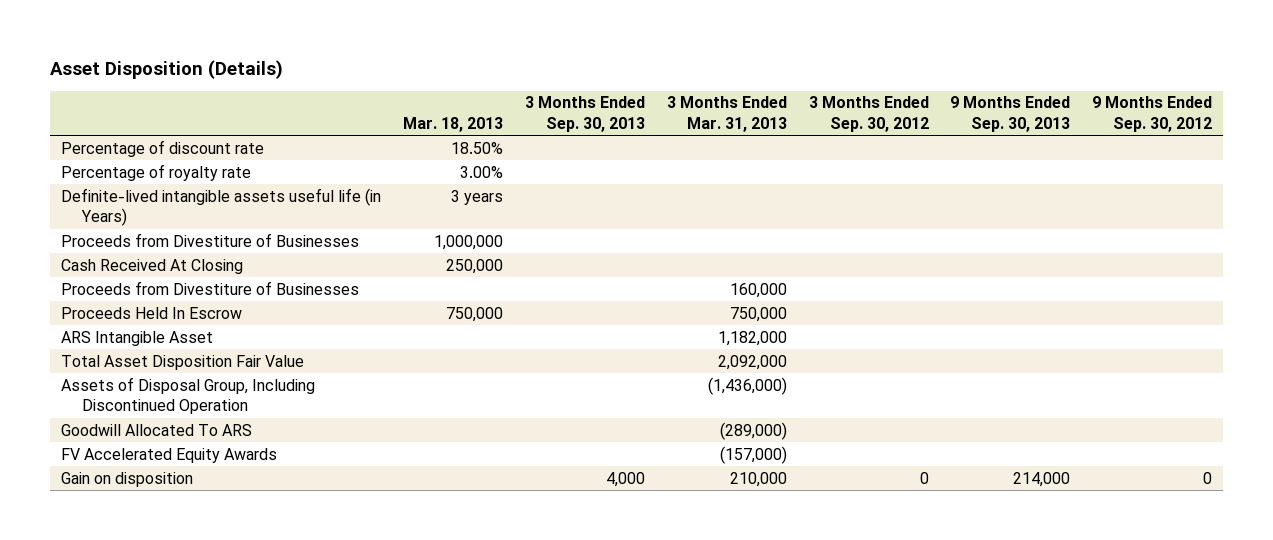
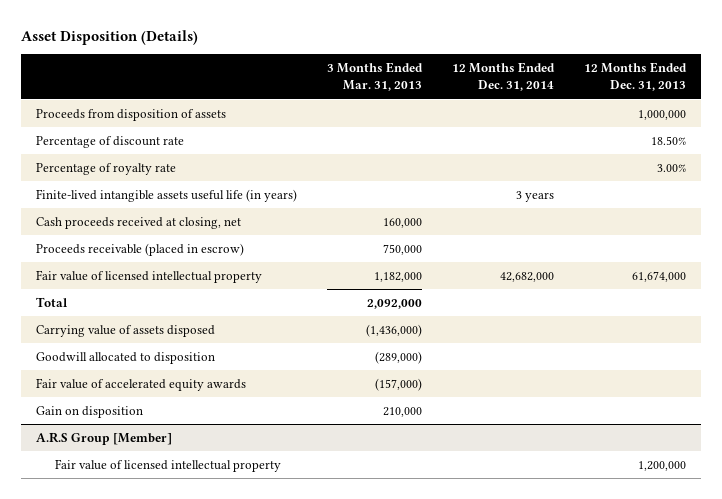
[402,116,503,132] Mar. 18, 2013 -> none
[524,96,645,132] 3 Months Ended Sep. 30, 2013 -> none
[808,96,929,132] 3 Months Ended Sep. 30, 2012 -> none
[950,96,1071,132] 9 Months Ended Sep. 30, 2013 -> none
[1092,96,1213,132] 9 Months Ended Sep. 30, 2012 -> none
none -> [451,62,555,92] 12 Months Ended Dec. 31, 2014
none -> [583,62,687,92] 12 Months Ended Dec. 31, 2013
none -> [35,108,226,121] Proceeds from disposition of assets
[60,232,359,247] Proceeds from Divestiture of Businesses -> none
[60,258,243,274] Cash Received At Closing -> none
[60,187,381,227] Definite-lived intangible assets useful life (in Years) -> [35,188,297,202] Finite-lived intangible assets useful life (in years)
[60,280,359,295] Proceeds from Divestiture of Businesses -> [35,216,241,229] Cash proceeds received at closing, net
[60,306,242,319] Proceeds Held In Escrow -> [35,242,244,256] Proceeds receivable (placed in escrow)
[60,330,213,346] ARS Intangible Asset -> [35,269,262,283] Fair value of licensed intellectual property
[60,354,304,370] Total Asset Disposition Fair Value -> [35,296,68,307] Total
[60,376,315,415] Assets of Disposal Group, Including Discontinued Operation -> [35,324,215,337] Carrying value of assets disposed
[60,423,252,436] Goodwill Allocated To ARS -> [35,351,215,364] Goodwill allocated to disposition
[60,447,277,463] FV Accelerated Equity Awards -> [35,377,246,391] Fair value of accelerated equity awards
none -> [35,431,172,445] A.R.S Group [Member]
none -> [55,458,282,472] Fair value of licensed intellectual property

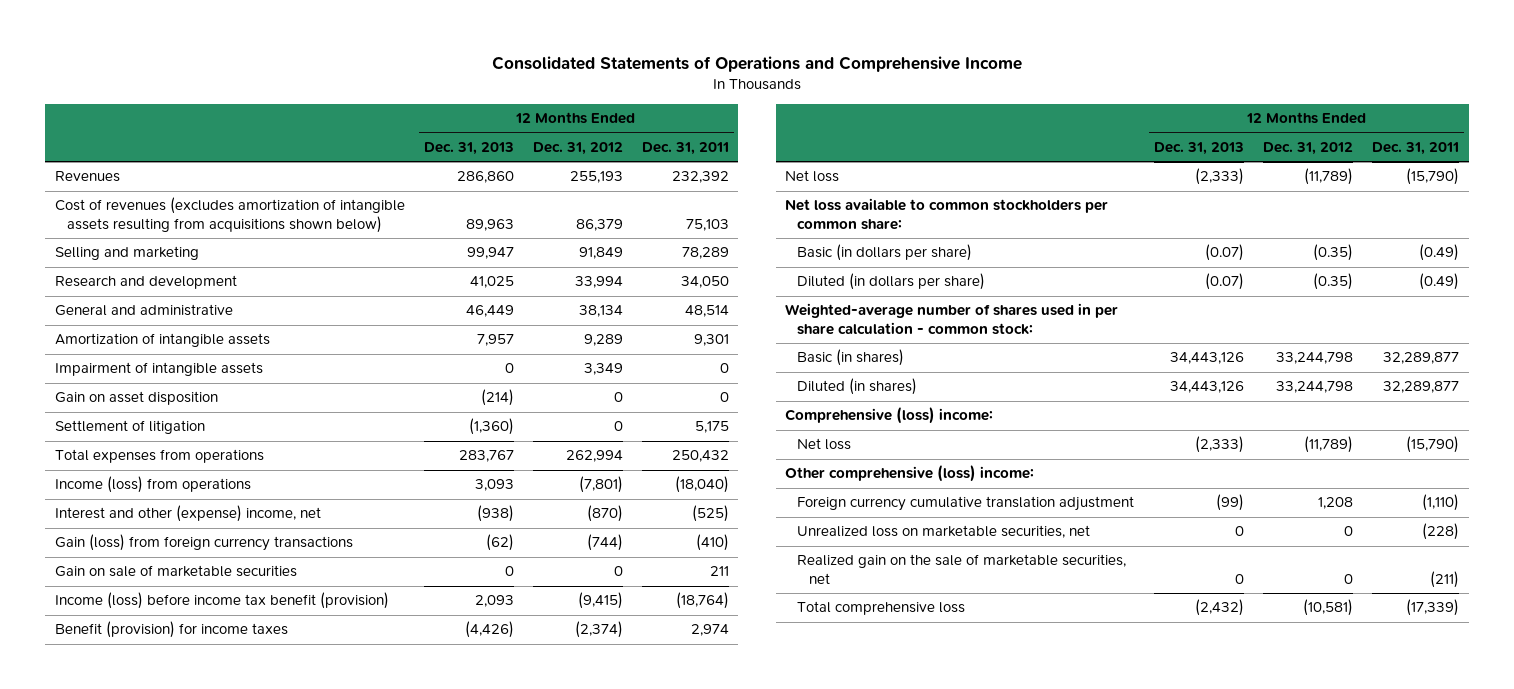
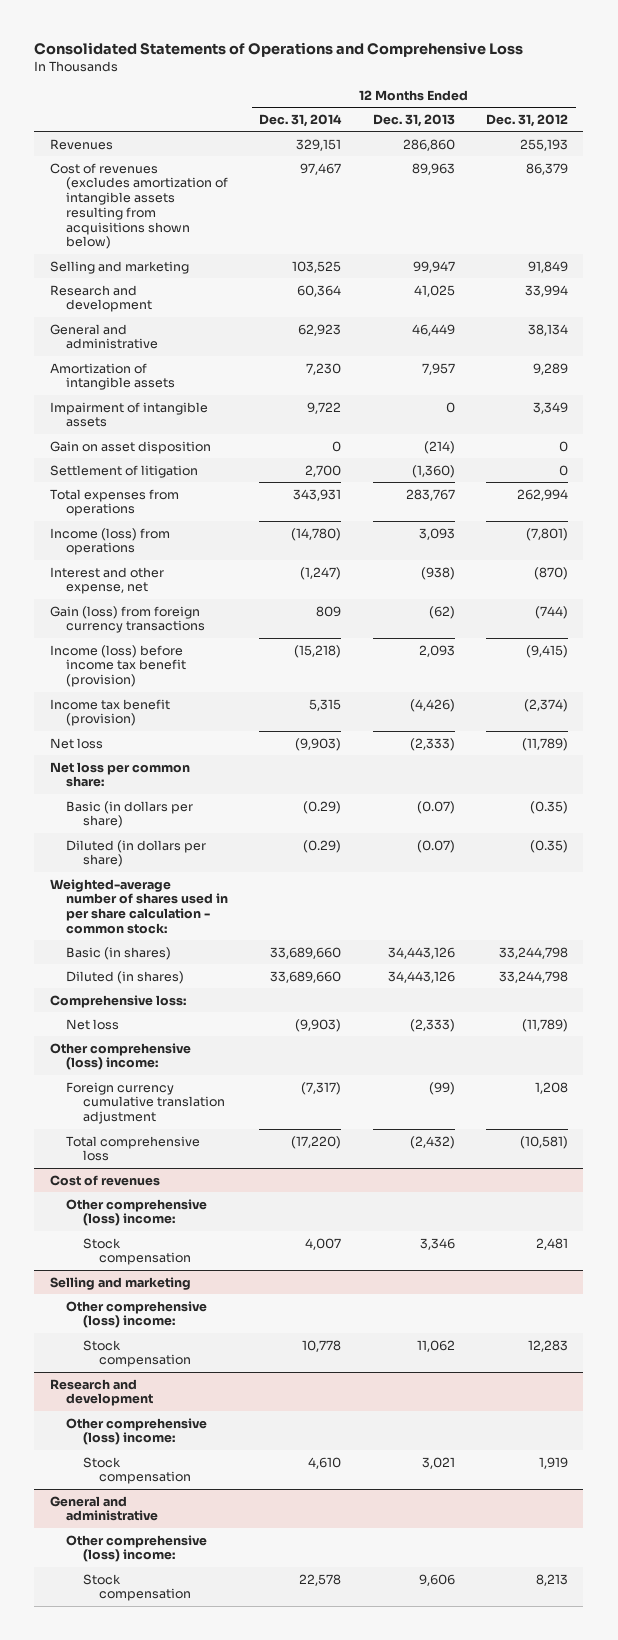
[492,55,1023,72] Consolidated Statements of Operations and Comprehensive Income -> [34,41,524,57] Consolidated Statements of Operations and Comprehensive Loss
[641,141,729,155] Dec. 31, 2011 -> none
none -> [259,114,343,128] Dec. 31, 2014
[54,505,321,523] Interest and other (expense) income, net -> [49,566,164,595] Interest and other expense, net
[54,565,297,578] Gain on sale of marketable securities -> none
[54,621,288,639] Benefit (provision) for income taxes -> [49,698,170,727] Income tax benefit (provision)
[785,198,1109,230] Net loss available to common stockholders per common share: -> [49,761,190,788] Net loss per common share:
[785,407,994,425] Comprehensive (loss) income: -> [49,994,186,1008] Comprehensive loss:
[797,525,1091,539] Unrealized loss on marketable securities, net -> none
[797,554,1127,584] Realized gain on the sale of marketable securities, net -> none
none -> [49,1174,160,1186] Cost of revenues
none -> [66,1198,208,1227] Other comprehensive (loss) income:
none -> [82,1237,192,1266] Stock compensation
none -> [49,1276,191,1290] Selling and marketing
none -> [66,1300,208,1329] Other comprehensive (loss) income:
none -> [82,1339,192,1368] Stock compensation
none -> [49,1378,154,1407] Research and development
none -> [66,1417,208,1446] Other comprehensive (loss) income:
none -> [82,1456,192,1485] Stock compensation
none -> [49,1495,159,1522] General and administrative
none -> [66,1534,208,1563] Other comprehensive (loss) income:
none -> [82,1573,192,1602] Stock compensation

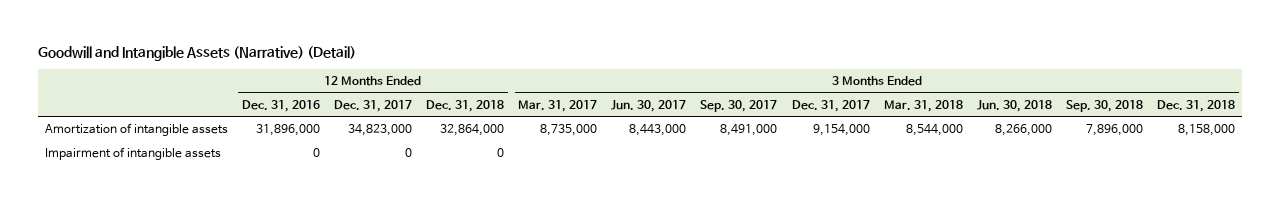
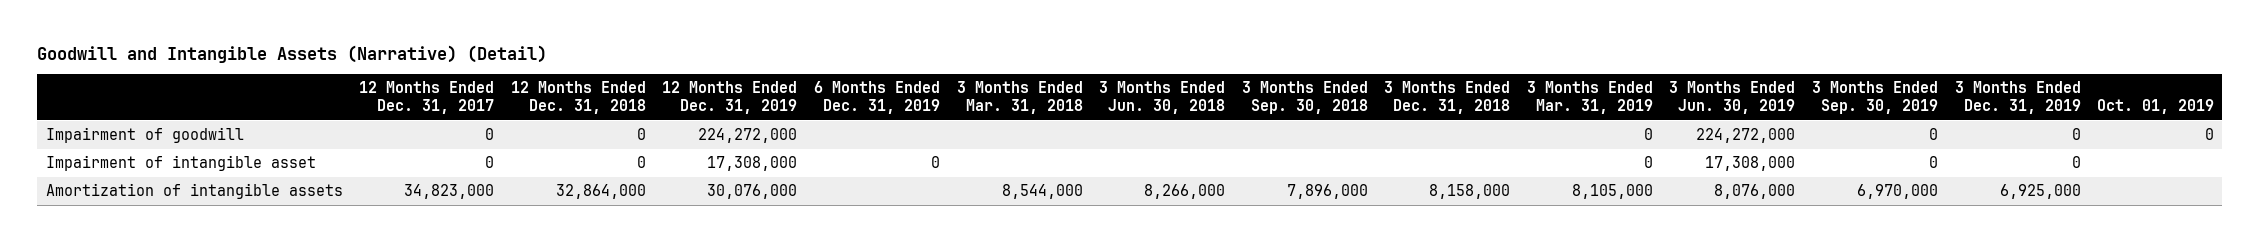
[241,99,320,112] Dec. 31, 2016 -> none
[518,99,598,112] Mar. 31, 2017 -> none
[611,99,687,112] Jun. 30, 2017 -> none
[700,99,778,112] Sep. 30, 2017 -> none
[791,99,870,112] Dec. 31, 2017 -> none
none -> [662,80,798,114] 12 Months Ended Dec. 31, 2019
none -> [813,80,940,114] 6 Months Ended Dec. 31, 2019
none -> [1526,80,1653,114] 3 Months Ended Mar. 31, 2019
none -> [1669,80,1796,114] 3 Months Ended Jun. 30, 2019
none -> [1812,80,1939,114] 3 Months Ended Sep. 30, 2019
none -> [1954,80,2081,114] 3 Months Ended Dec. 31, 2019
none -> [2097,98,2215,114] Oct. 01, 2019
none -> [45,127,244,144] Impairment of goodwill
none -> [45,155,316,172] Impairment of intangible asset
[44,147,221,161] Impairment of intangible assets -> none

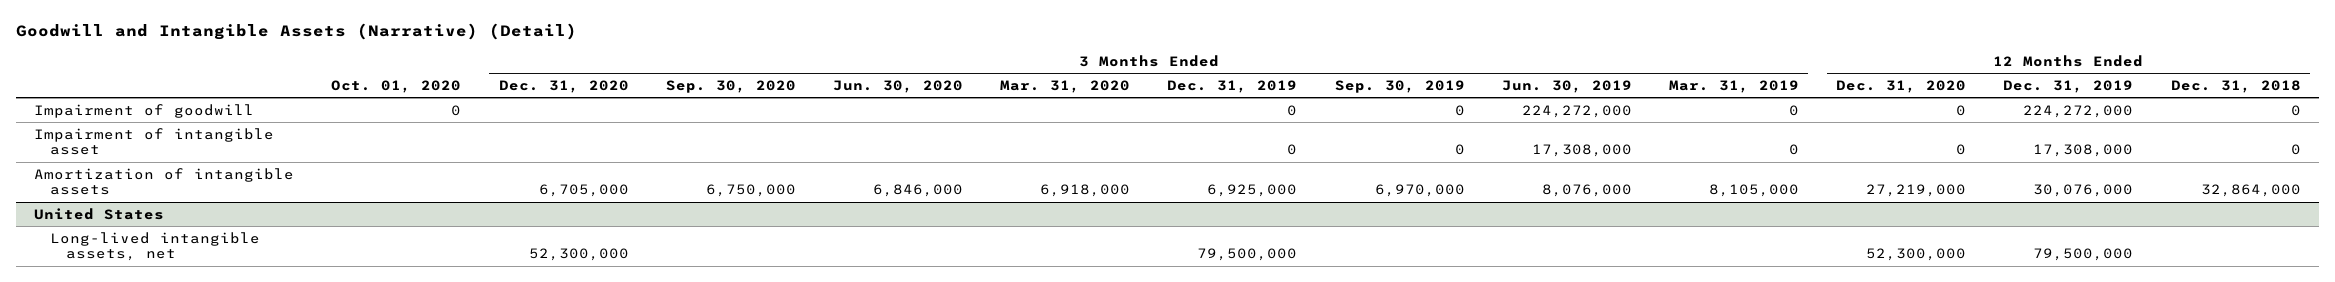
[359,80,495,114] 12 Months Ended Dec. 31, 2017 -> none
[813,80,940,114] 6 Months Ended Dec. 31, 2019 -> none
[956,80,1083,114] 3 Months Ended Mar. 31, 2018 -> none
[1099,80,1226,114] 3 Months Ended Jun. 30, 2018 -> none
[1241,80,1368,114] 3 Months Ended Sep. 30, 2018 -> none
[1384,80,1511,114] 3 Months Ended Dec. 31, 2018 -> none
[2097,98,2215,114] Oct. 01, 2019 -> none
none -> [331,80,462,94] Oct. 01, 2020
none -> [498,80,629,94] Dec. 31, 2020
none -> [665,80,796,94] Sep. 30, 2020
none -> [833,80,964,94] Jun. 30, 2020
none -> [1000,80,1131,94] Mar. 31, 2020
none -> [1836,80,1967,94] Dec. 31, 2020
none -> [34,207,165,220] United States
none -> [50,231,261,262] Long-lived intangible assets, net

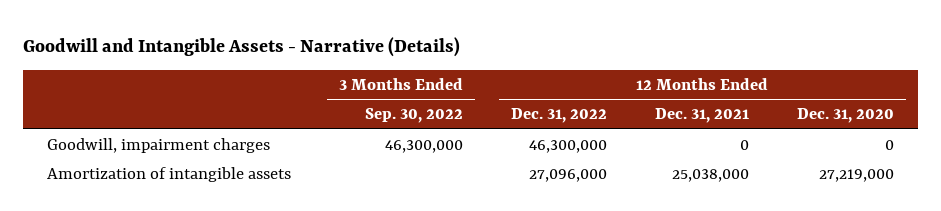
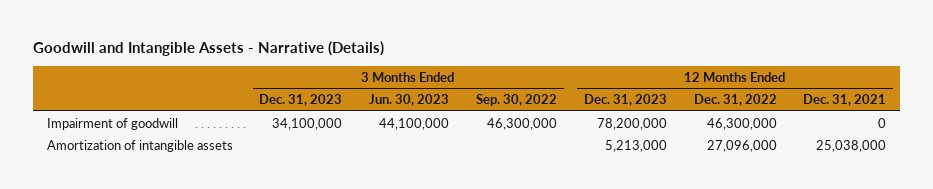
[796,108,894,124] Dec. 31, 2020 -> none
none -> [259,94,343,107] Dec. 31, 2023
none -> [369,94,450,107] Jun. 30, 2023
none -> [583,94,667,107] Dec. 31, 2023
[47,137,271,153] Goodwill, impairment charges -> [46,117,178,130] Impairment of goodwill

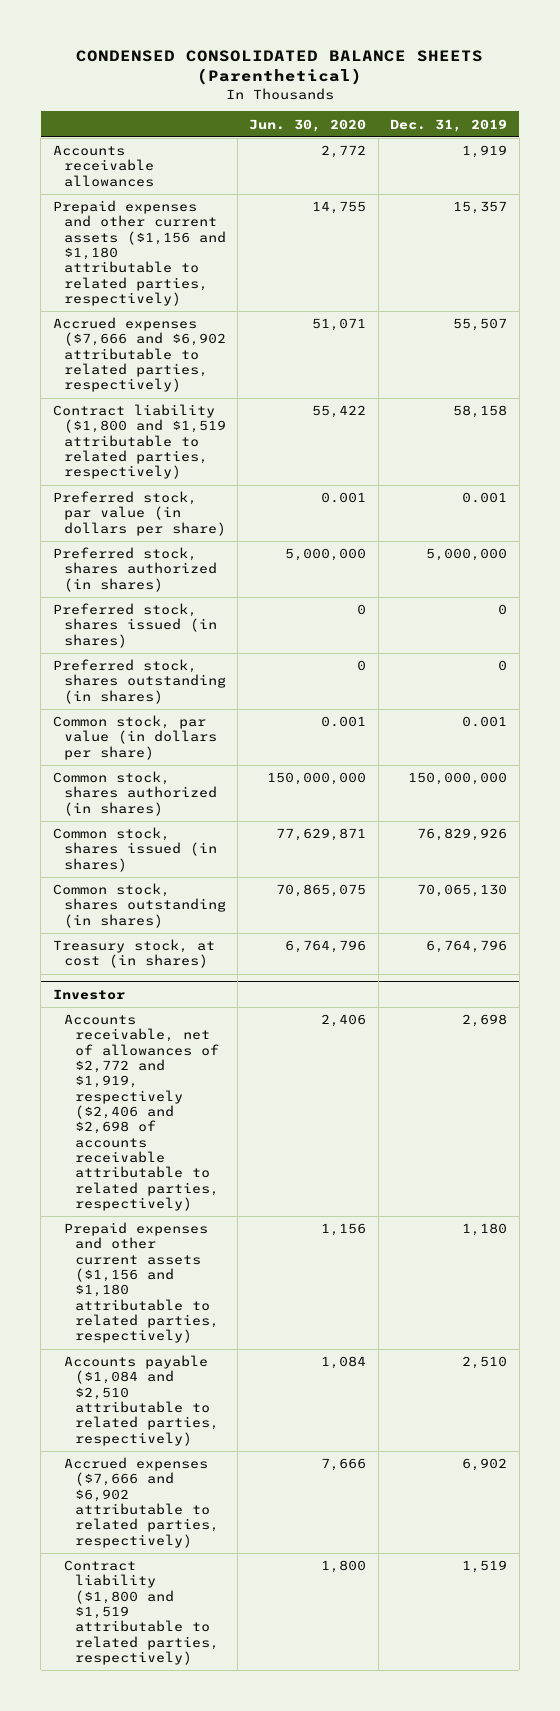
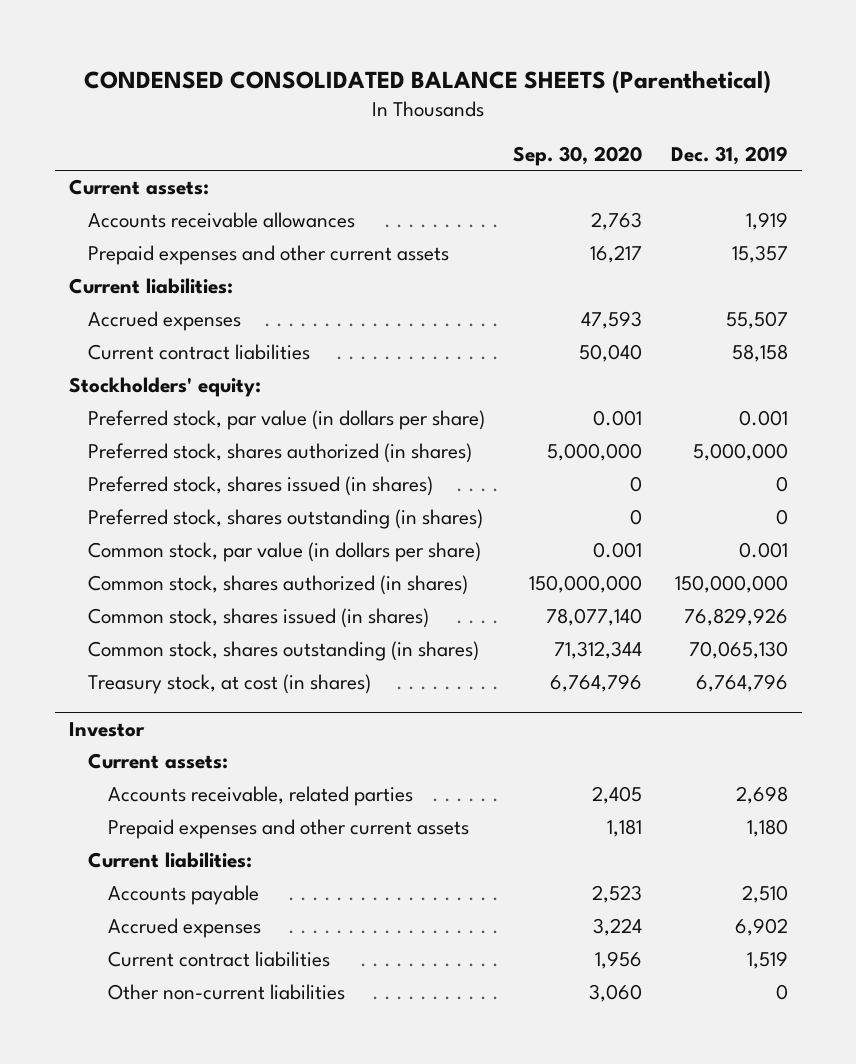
[249,118,367,132] Jun. 30, 2020 -> none
none -> [513,145,643,166] Sep. 30, 2020
none -> [68,179,209,196] Current assets:
[52,200,226,307] Prepaid expenses and other current assets ($1,156 and $1,180 attributable to related parties, respectively) -> [88,245,450,266] Prepaid expenses and other current assets
none -> [68,278,233,295] Current liabilities:
[52,317,226,393] Accrued expenses ($7,666 and $6,902 attributable to related parties, respectively) -> [88,311,242,332] Accrued expenses
[52,404,226,480] Contract liability ($1,800 and $1,519 attributable to related parties, respectively) -> [88,344,311,361] Current contract liabilities
none -> [68,377,261,398] Stockholders' equity:
none -> [88,753,229,770] Current assets:
[63,1014,219,1212] Accounts receivable, net of allowances of $2,772 and $1,919, respectively ($2,406 and $2,698 of accounts receivable attributable to related parties, respectively) -> [107,786,413,807] Accounts receivable, related parties
[63,1222,219,1344] Prepaid expenses and other current assets ($1,156 and $1,180 attributable to related parties, respectively) -> [107,819,469,840] Prepaid expenses and other current assets
none -> [88,852,253,869] Current liabilities:
[63,1355,219,1446] Accounts payable ($1,084 and $2,510 attributable to related parties, respectively) -> [107,885,259,906] Accounts payable
[63,1457,219,1548] Accrued expenses ($7,666 and $6,902 attributable to related parties, respectively) -> [107,918,261,939] Accrued expenses
[63,1560,219,1666] Contract liability ($1,800 and $1,519 attributable to related parties, respectively) -> [107,951,330,968] Current contract liabilities
none -> [107,984,345,1001] Other non-current liabilities

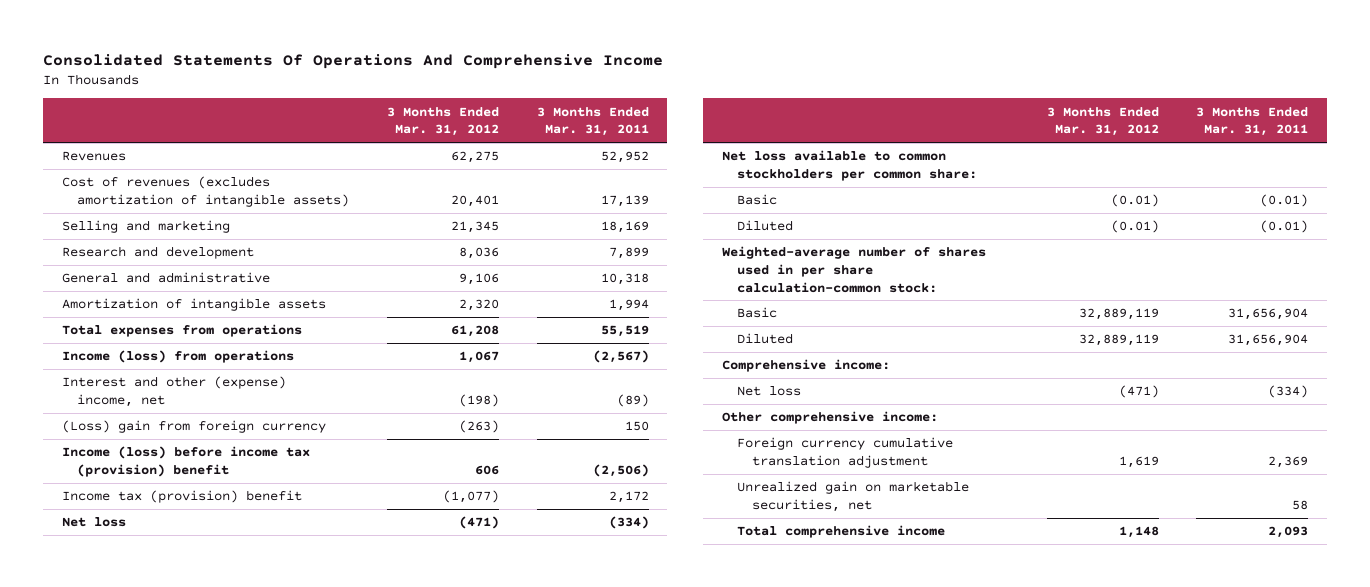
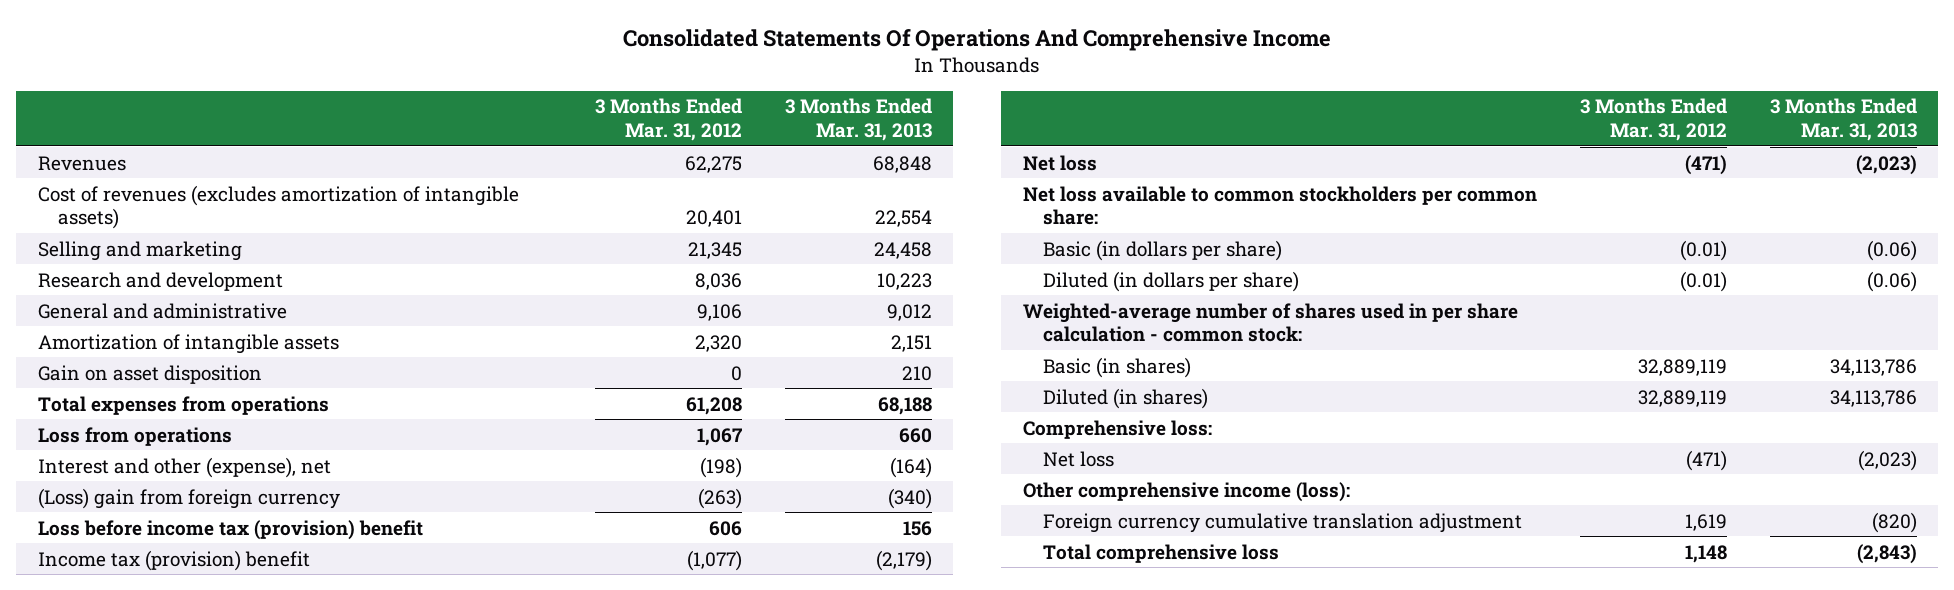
[536,106,649,137] 3 Months Ended Mar. 31, 2011 -> none
none -> [784,98,932,141] 3 Months Ended Mar. 31, 2013
none -> [37,364,262,384] Gain on asset disposition
[61,350,294,364] Income (loss) from operations -> [37,426,232,446] Loss from operations
[61,376,286,407] Interest and other (expense) income, net -> [37,456,331,478] Interest and other (expense), net
[61,446,310,477] Income (loss) before income tax (provision) benefit -> [37,519,423,540] Loss before income tax (provision) benefit
[736,194,777,206] Basic -> [1043,239,1283,261] Basic (in dollars per share)
[736,220,793,232] Diluted -> [1043,270,1300,292] Diluted (in dollars per share)
[721,246,986,293] Weighted-average number of shares used in per share calculation-common stock: -> [1022,302,1518,342] Weighted-average number of shares used in per share calculation - common stock:
[736,307,777,319] Basic -> [1043,356,1192,378] Basic (in shares)
[736,333,793,345] Diluted -> [1043,387,1209,409] Diluted (in shares)
[721,359,890,373] Comprehensive income: -> [1022,419,1212,439] Comprehensive loss:
[721,411,938,425] Other comprehensive income: -> [1022,481,1350,502] Other comprehensive income (loss):
[736,481,969,512] Unrealized gain on marketable securities, net -> none
[736,525,945,539] Total comprehensive income -> [1043,543,1280,563] Total comprehensive loss

